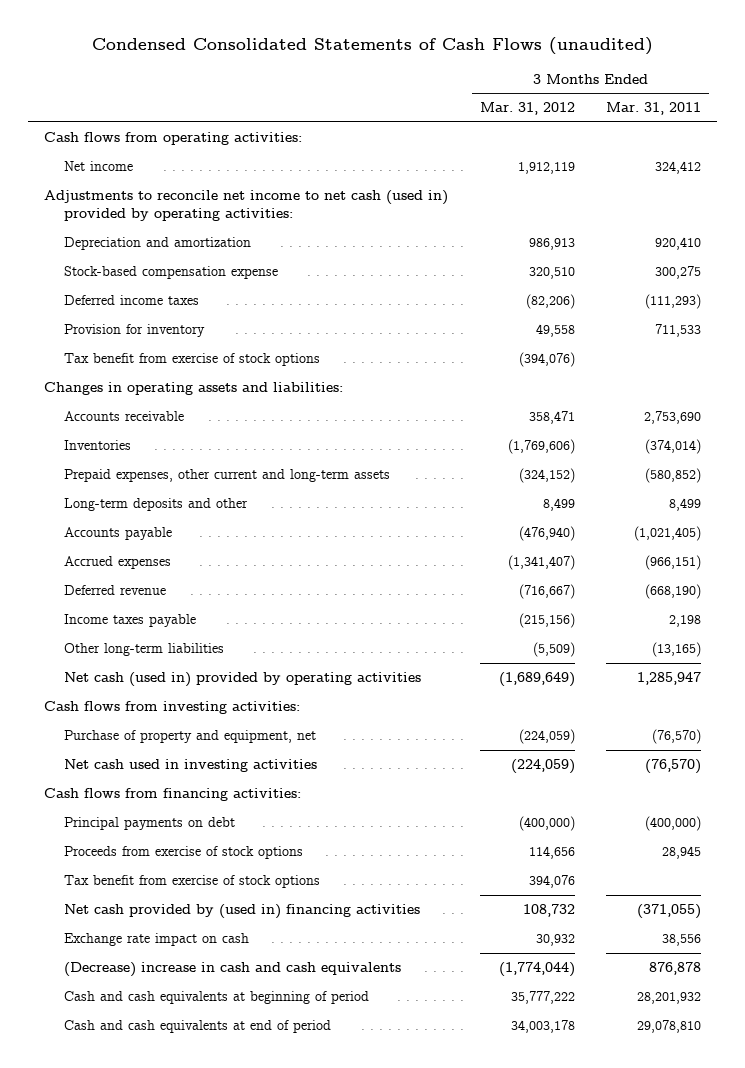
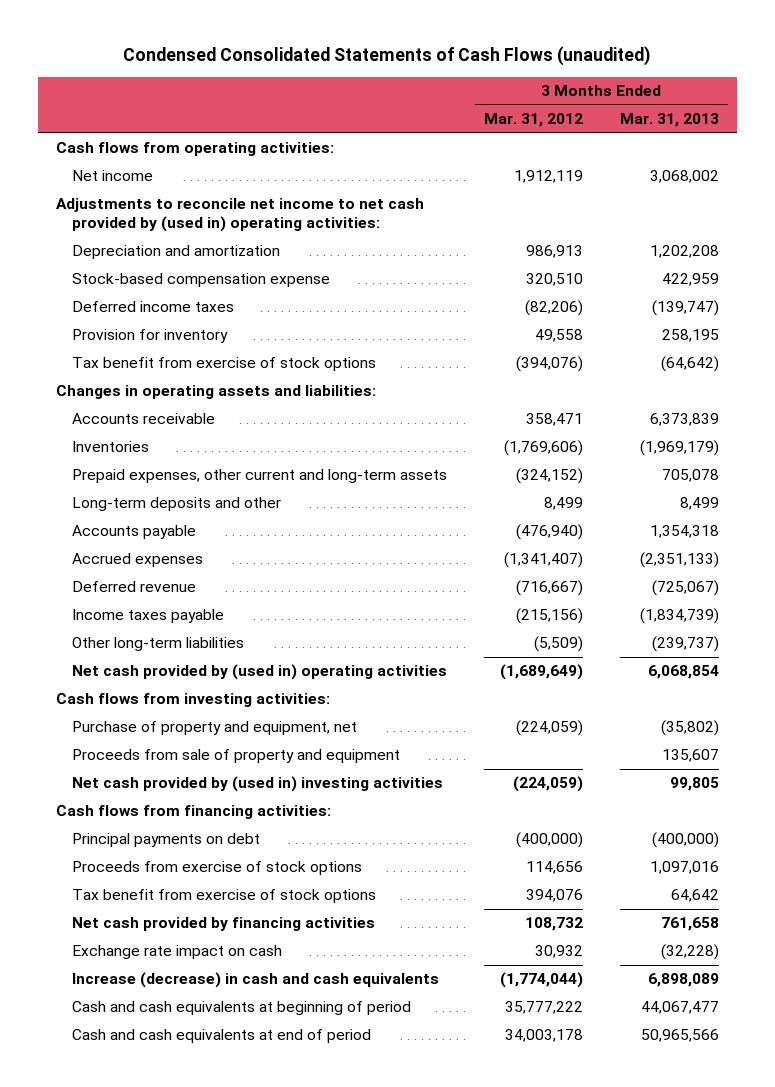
[606,102,702,116] Mar. 31, 2011 -> none
none -> [619,113,719,128] Mar. 31, 2013
[43,190,448,222] Adjustments to reconcile net income to net cash (used in) provided by operating activities: -> [56,198,425,233] Adjustments to reconcile net income to net cash provided by (used in) operating activities:
[64,672,422,688] Net cash (used in) provided by operating activities -> [72,664,448,681] Net cash provided by (used in) operating activities
none -> [72,749,401,764] Proceeds from sale of property and equipment
[64,759,318,773] Net cash used in investing activities -> [72,776,444,793] Net cash provided by (used in) investing activities
[64,904,421,920] Net cash provided by (used in) financing activities -> [72,917,376,932] Net cash provided by financing activities
[64,962,402,978] (Decrease) increase in cash and cash equivalents -> [72,972,440,989] Increase (decrease) in cash and cash equivalents

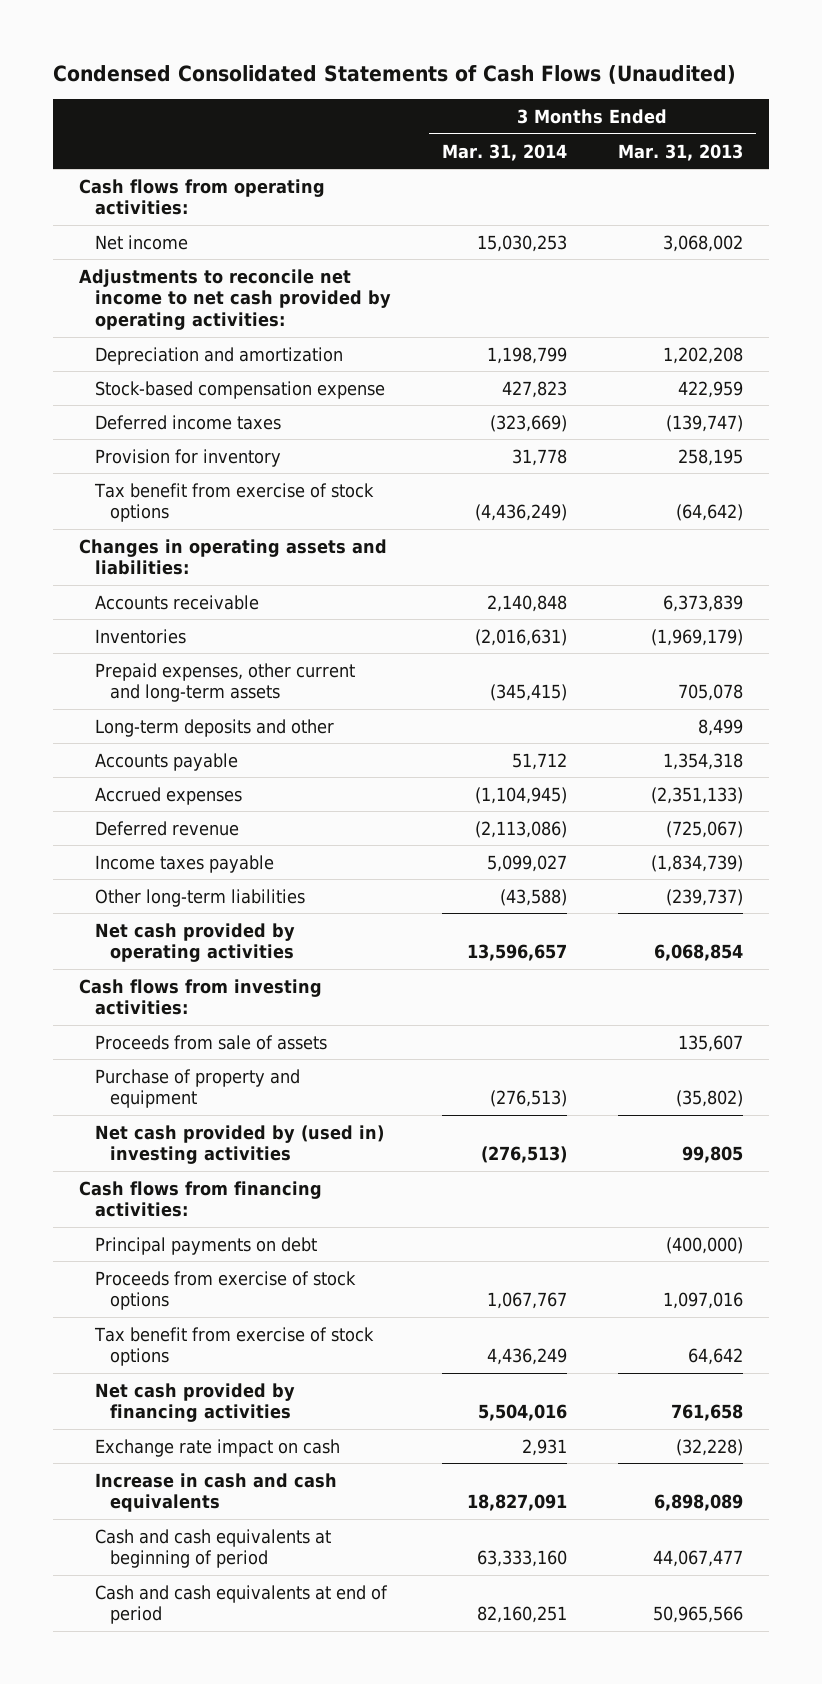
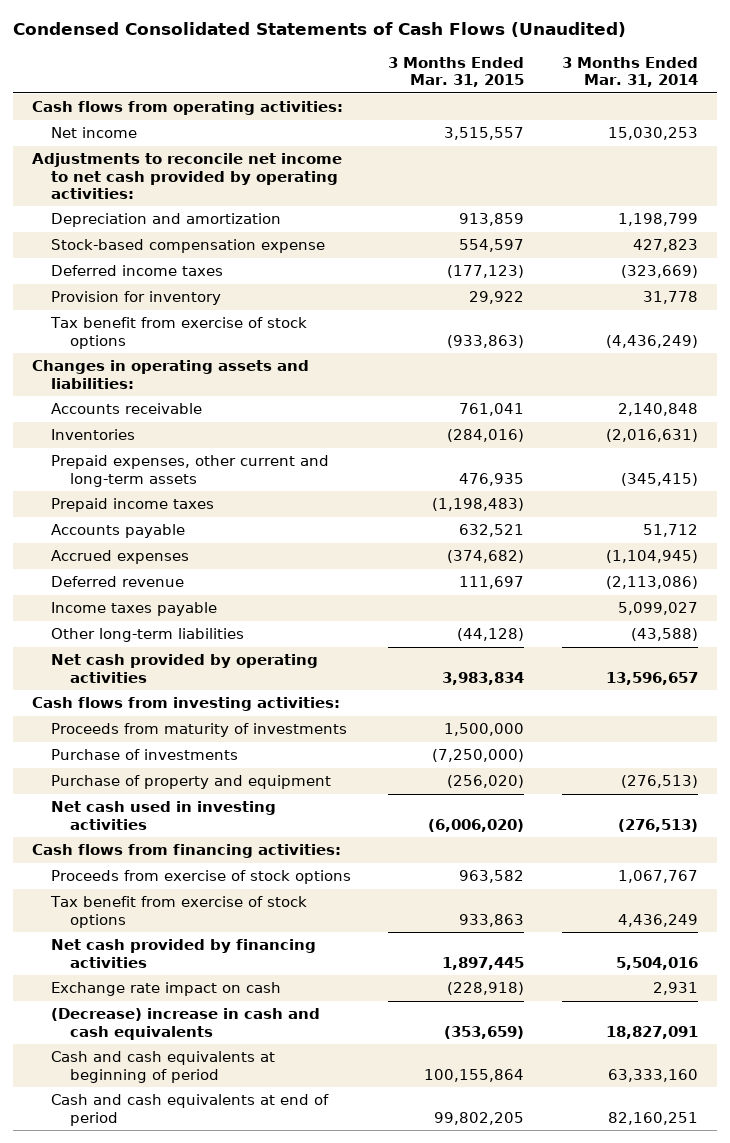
[617,143,743,161] Mar. 31, 2013 -> none
none -> [388,56,525,88] 3 Months Ended Mar. 31, 2015
[94,718,334,737] Long-term deposits and other -> none
none -> [50,498,214,513] Prepaid income taxes
[94,1034,327,1050] Proceeds from sale of assets -> none
none -> [50,723,347,738] Proceeds from maturity of investments
none -> [50,749,238,761] Purchase of investments
[94,1124,384,1165] Net cash provided by (used in) investing activities -> [50,801,276,830] Net cash used in investing activities
[94,1236,317,1255] Principal payments on debt -> none
[94,1472,337,1513] Increase in cash and cash equivalents -> [50,1008,320,1040] (Decrease) increase in cash and cash equivalents

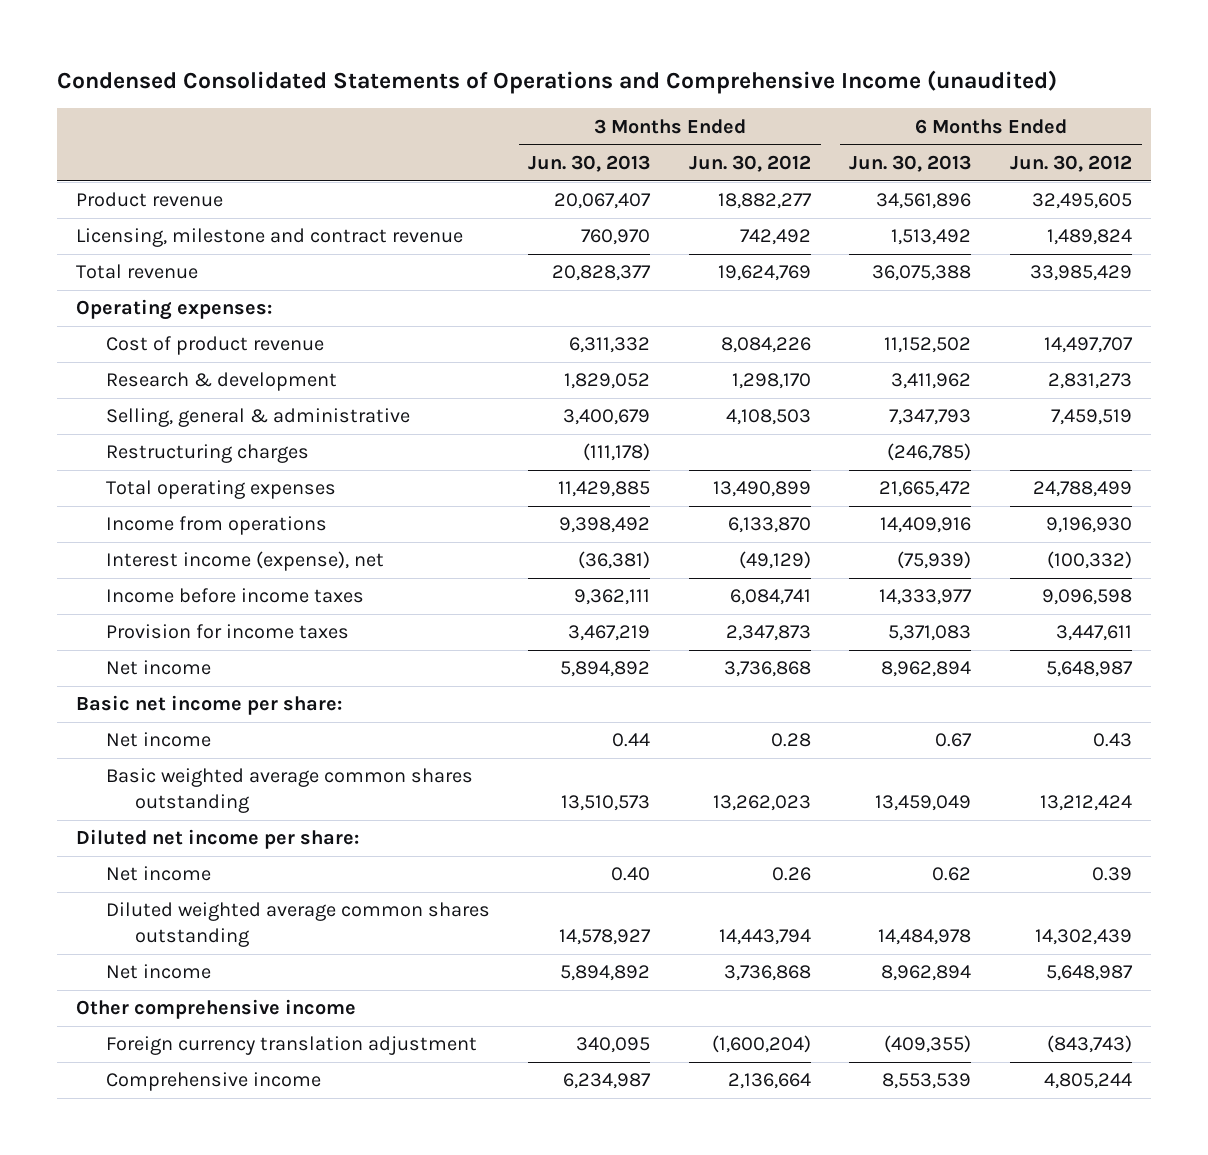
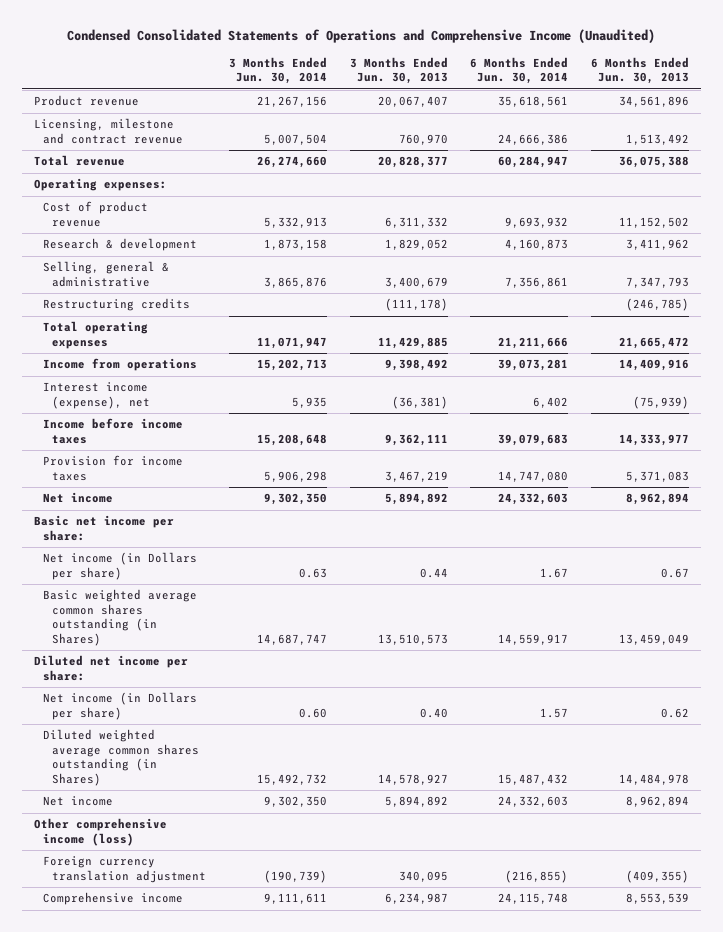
[57,70,1058,95] Condensed Consolidated Statements of Operations and Comprehensive Income (unaudited) -> [67,29,656,44] Condensed Consolidated Statements of Operations and Comprehensive Income (Unaudited)
[688,154,811,172] Jun. 30, 2012 -> none
[1010,154,1133,172] Jun. 30, 2012 -> none
none -> [228,56,327,85] 3 Months Ended Jun. 30, 2014
none -> [470,56,569,85] 6 Months Ended Jun. 30, 2014
[105,444,309,464] Restructuring charges -> [42,298,190,312] Restructuring credits
[105,732,211,748] Net income -> [42,552,197,580] Net income (in Dollars per share)
[105,768,473,814] Basic weighted average common shares outstanding -> [42,589,197,647] Basic weighted average common shares outstanding (in Shares)
[105,866,211,882] Net income -> [42,692,197,720] Net income (in Dollars per share)
[105,902,490,948] Diluted weighted average common shares outstanding -> [42,729,200,787] Diluted weighted average common shares outstanding (in Shares)
[76,999,357,1020] Other comprehensive income -> [33,818,167,846] Other comprehensive income (loss)

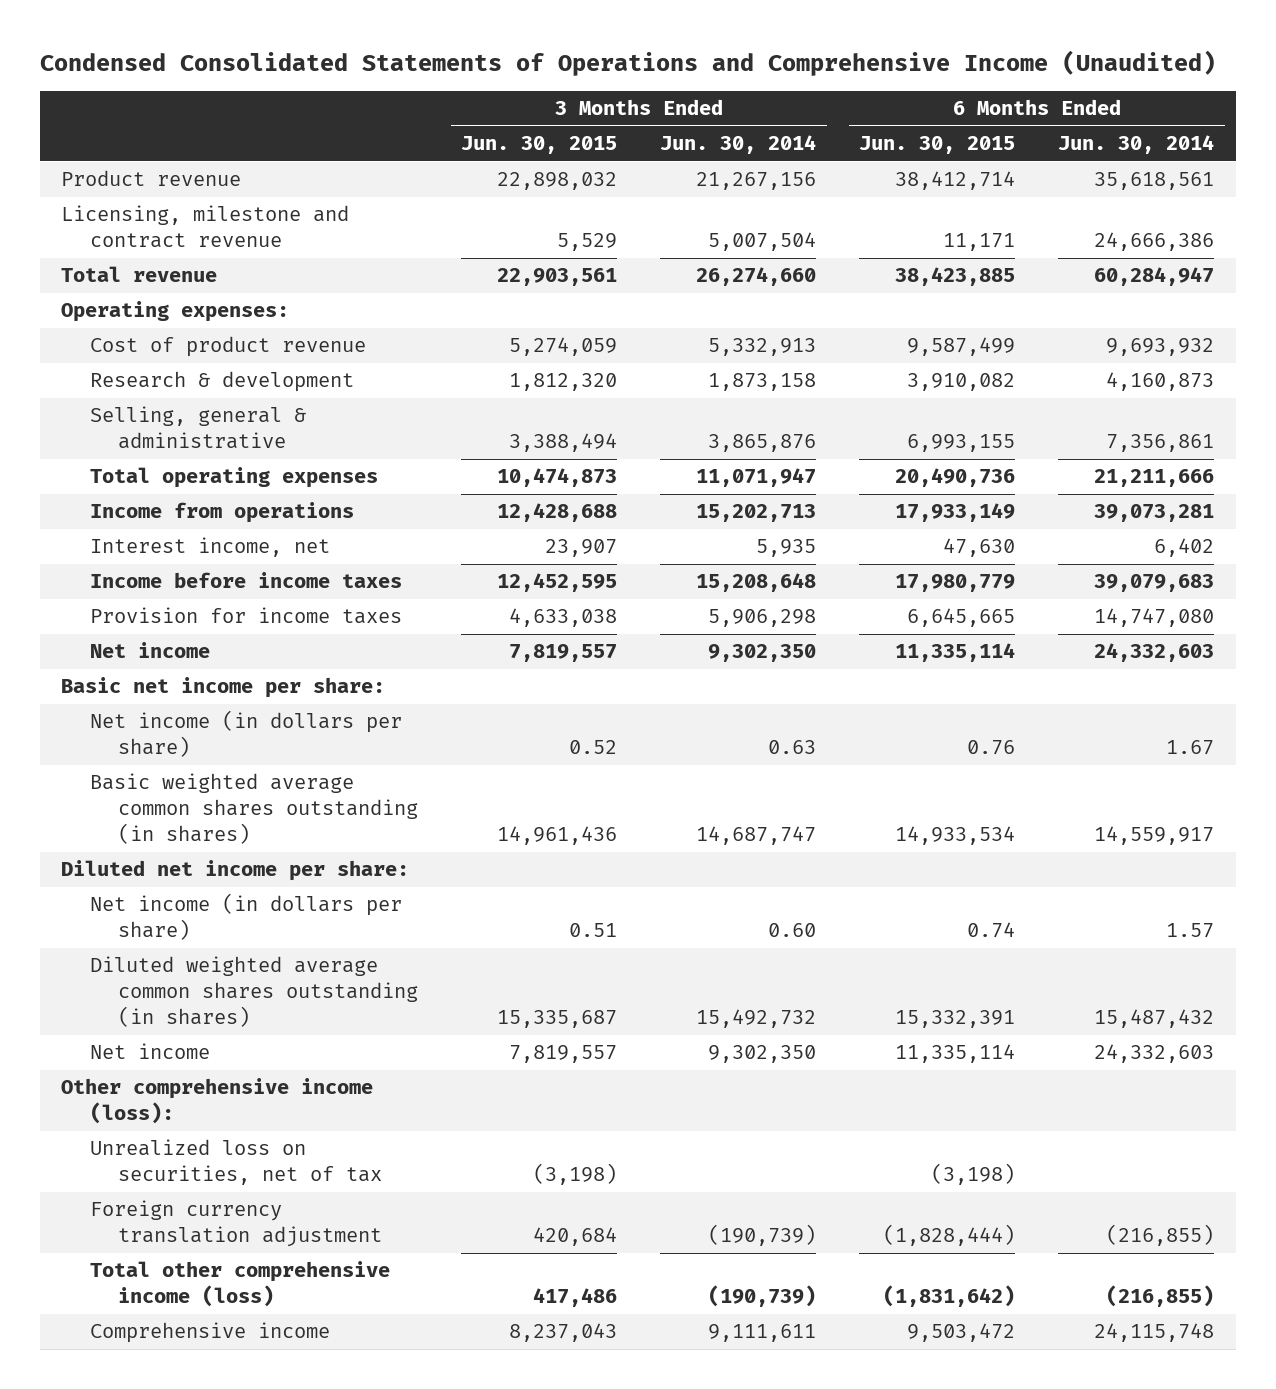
[349,56,448,85] 3 Months Ended Jun. 30, 2013 -> none
[591,56,690,85] 6 Months Ended Jun. 30, 2013 -> none
none -> [461,136,618,155] Jun. 30, 2015
none -> [859,136,1016,155] Jun. 30, 2015
[42,298,190,312] Restructuring credits -> none
[42,382,151,409] Interest income (expense), net -> [89,537,330,558] Interest income, net
[42,552,197,580] Net income (in Dollars per share) -> [89,710,402,758] Net income (in dollars per share)
[42,589,197,647] Basic weighted average common shares outstanding (in Shares) -> [89,773,419,845] Basic weighted average common shares outstanding (in shares)
[42,692,197,720] Net income (in Dollars per share) -> [89,893,402,941] Net income (in dollars per share)
[42,729,200,787] Diluted weighted average common shares outstanding (in Shares) -> [89,956,419,1028] Diluted weighted average common shares outstanding (in shares)
[33,818,167,846] Other comprehensive income (loss) -> [61,1078,374,1125] Other comprehensive income (loss):
none -> [89,1139,383,1186] Unrealized loss on securities, net of tax
none -> [89,1261,390,1308] Total other comprehensive income (loss)

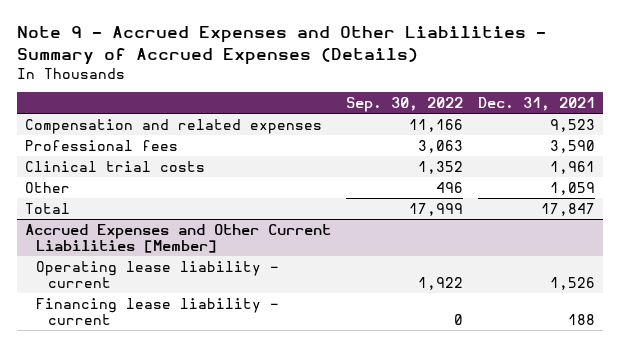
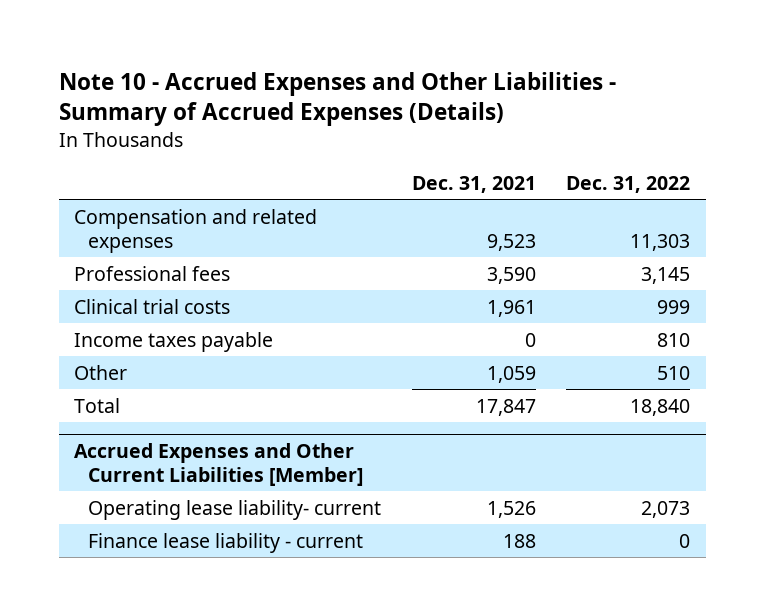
[16,26,546,65] Note 9 - Accrued Expenses and Other Liabilities - Summary of Accrued Expenses (Details) -> [58,71,616,127] Note 10 - Accrued Expenses and Other Liabilities - Summary of Accrued Expenses (Details)
[345,97,463,113] Sep. 30, 2022 -> none
none -> [566,176,691,194] Dec. 31, 2022
none -> [74,331,274,352] Income taxes payable
[36,260,280,288] Operating lease liability - current -> [88,499,382,520] Operating lease liability- current
[36,297,280,325] Financing lease liability - current -> [88,532,364,553] Finance lease liability - current

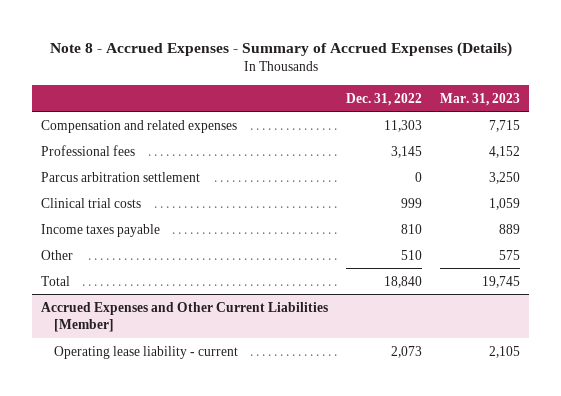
[58,71,616,127] Note 10 - Accrued Expenses and Other Liabilities - Summary of Accrued Expenses (Details) -> [49,42,512,58] Note 8 - Accrued Expenses - Summary of Accrued Expenses (Details)
[411,176,536,194] Dec. 31, 2021 -> none
none -> [440,92,521,106] Mar. 31, 2023
none -> [41,171,201,182] Parcus arbitration settlement
[88,532,364,553] Finance lease liability - current -> none
[88,499,382,520] Operating lease liability- current -> [53,345,238,359] Operating lease liability - current

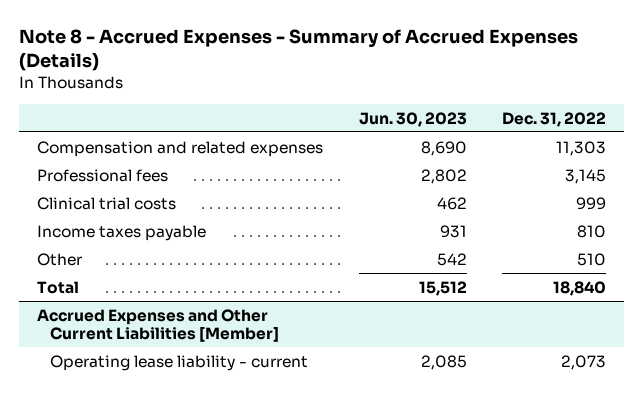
[440,92,521,106] Mar. 31, 2023 -> none
none -> [358,111,467,127] Jun. 30, 2023
[41,171,201,182] Parcus arbitration settlement -> none

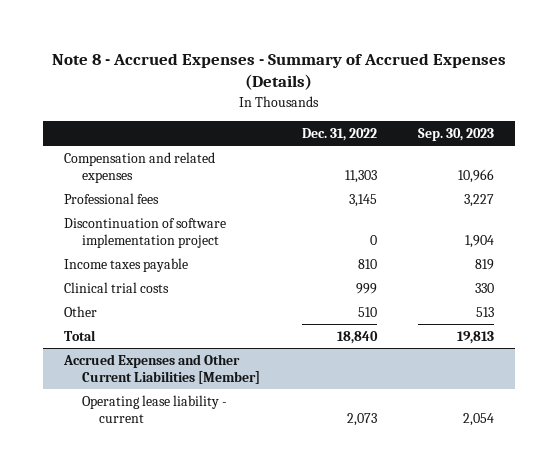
[358,111,467,127] Jun. 30, 2023 -> none
none -> [418,127,495,141] Sep. 30, 2023
none -> [64,217,227,249] Discontinuation of software implementation project
[36,196,176,210] Clinical trial costs -> [64,281,170,293] Clinical trial costs

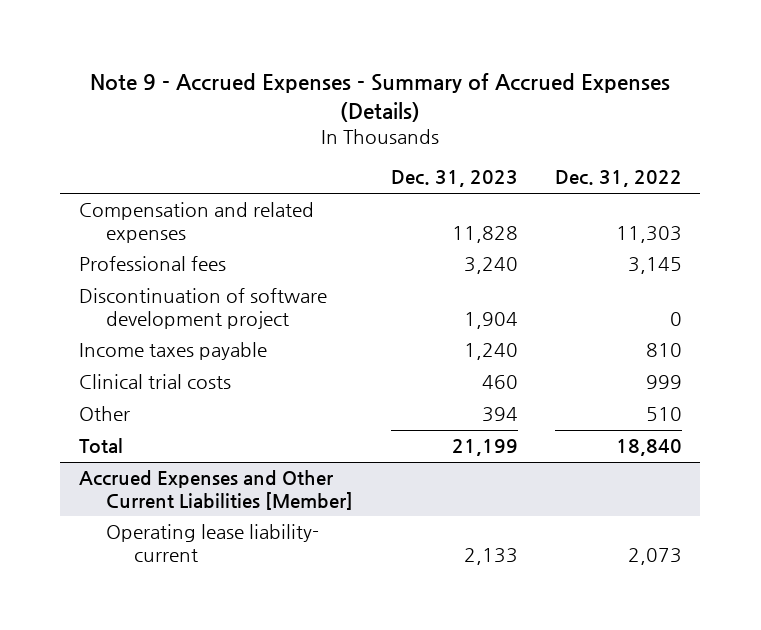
[52,53,507,91] Note 8 - Accrued Expenses - Summary of Accrued Expenses (Details) -> [90,73,671,122] Note 9 - Accrued Expenses - Summary of Accrued Expenses (Details)
[418,127,495,141] Sep. 30, 2023 -> none
none -> [390,170,518,188] Dec. 31, 2023
[64,217,227,249] Discontinuation of software implementation project -> [79,288,328,329] Discontinuation of software development project
[81,394,227,424] Operating lease liability - current -> [106,524,320,562] Operating lease liability- current

